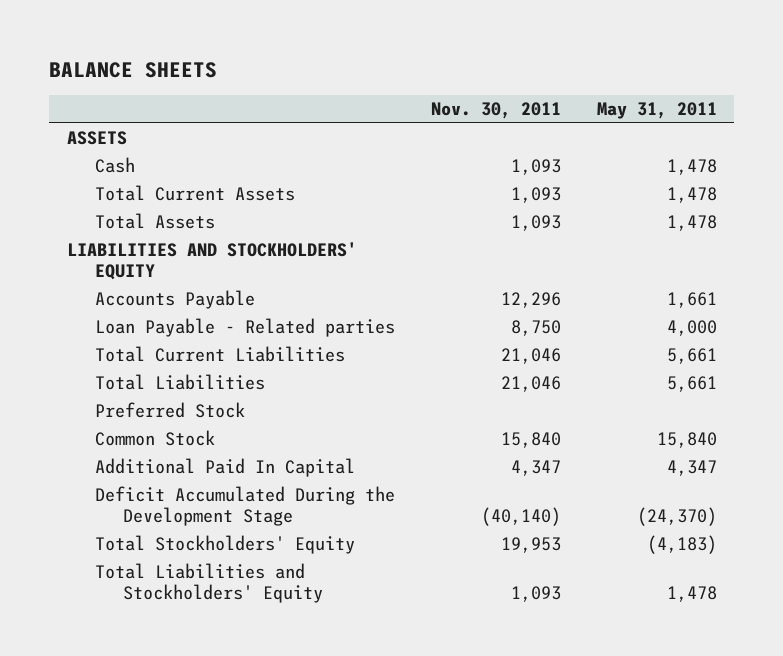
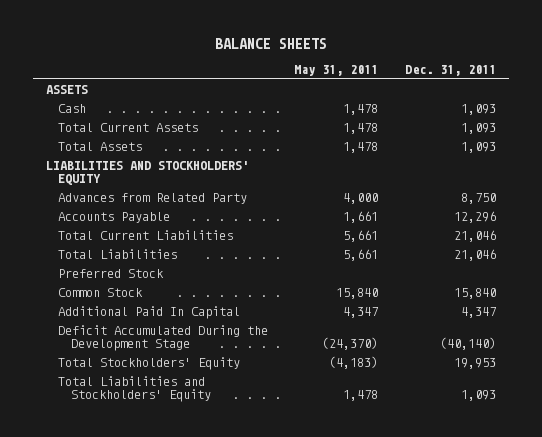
[430,102,561,120] Nov. 30, 2011 -> none
none -> [404,65,496,77] Dec. 31, 2011
none -> [58,193,248,205] Advances from Related Party
[94,318,395,338] Loan Payable - Related parties -> none

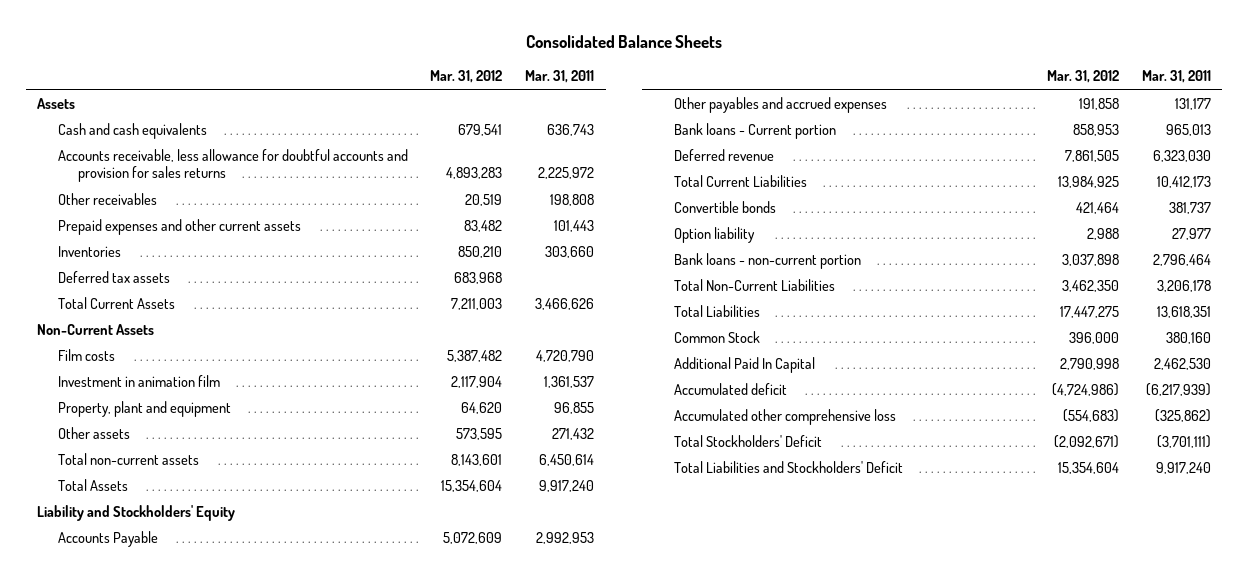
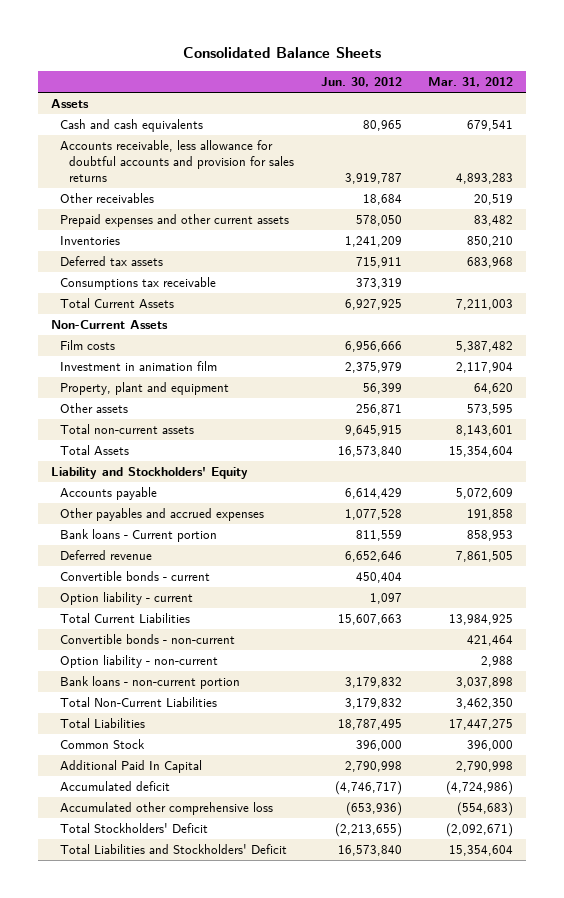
[525,70,595,84] Mar. 31, 2011 -> none
none -> [320,76,402,87] Jun. 30, 2012
none -> [60,277,217,291] Consumptions tax receivable
[57,530,158,547] Accounts Payable -> [60,487,158,501] Accounts payable
none -> [60,571,211,582] Convertible bonds - current
none -> [60,592,194,606] Option liability - current
[674,200,777,213] Convertible bonds -> [60,634,236,645] Convertible bonds - non-current
[674,226,756,243] Option liability -> [60,655,219,669] Option liability - non-current

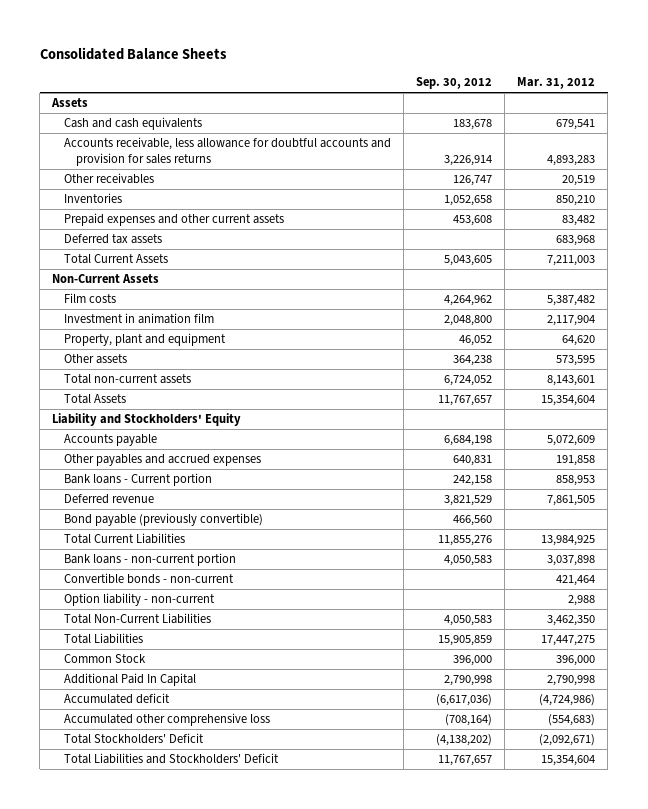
[320,76,402,87] Jun. 30, 2012 -> none
none -> [416,77,493,90] Sep. 30, 2012
[60,214,290,228] Prepaid expenses and other current assets -> [64,213,285,227] Prepaid expenses and other current assets
[60,277,217,291] Consumptions tax receivable -> none
[60,592,194,606] Option liability - current -> none
[60,571,211,582] Convertible bonds - current -> [64,513,264,527] Bond payable (previously convertible)
[60,676,241,690] Bank loans - non-current portion -> [64,553,237,567] Bank loans - non-current portion

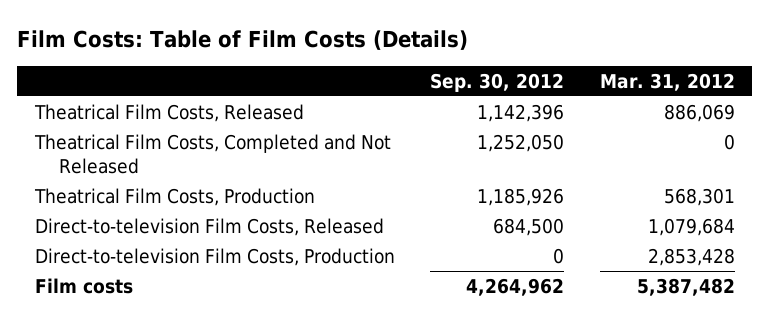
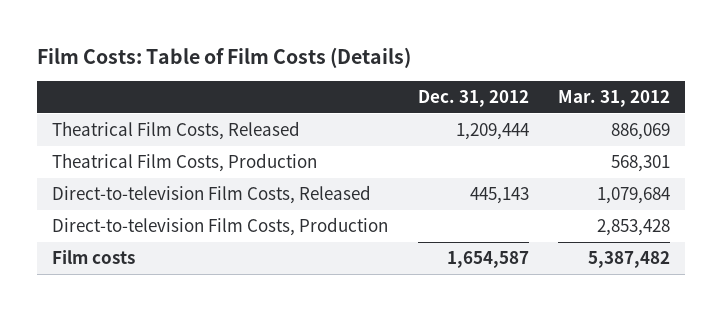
[430,72,565,92] Sep. 30, 2012 -> none
none -> [417,89,529,107] Dec. 31, 2012
[33,133,391,174] Theatrical Film Costs, Completed and Not Released -> none

